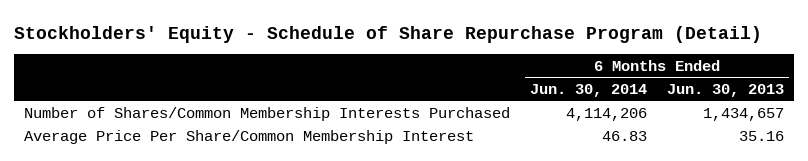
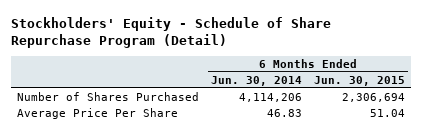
[667,84,785,98] Jun. 30, 2013 -> none
none -> [314,75,406,86] Jun. 30, 2015
[24,106,511,121] Number of Shares/Common Membership Interests Purchased -> [16,91,199,101] Number of Shares Purchased
[24,129,475,144] Average Price Per Share/Common Membership Interest -> [16,107,178,119] Average Price Per Share

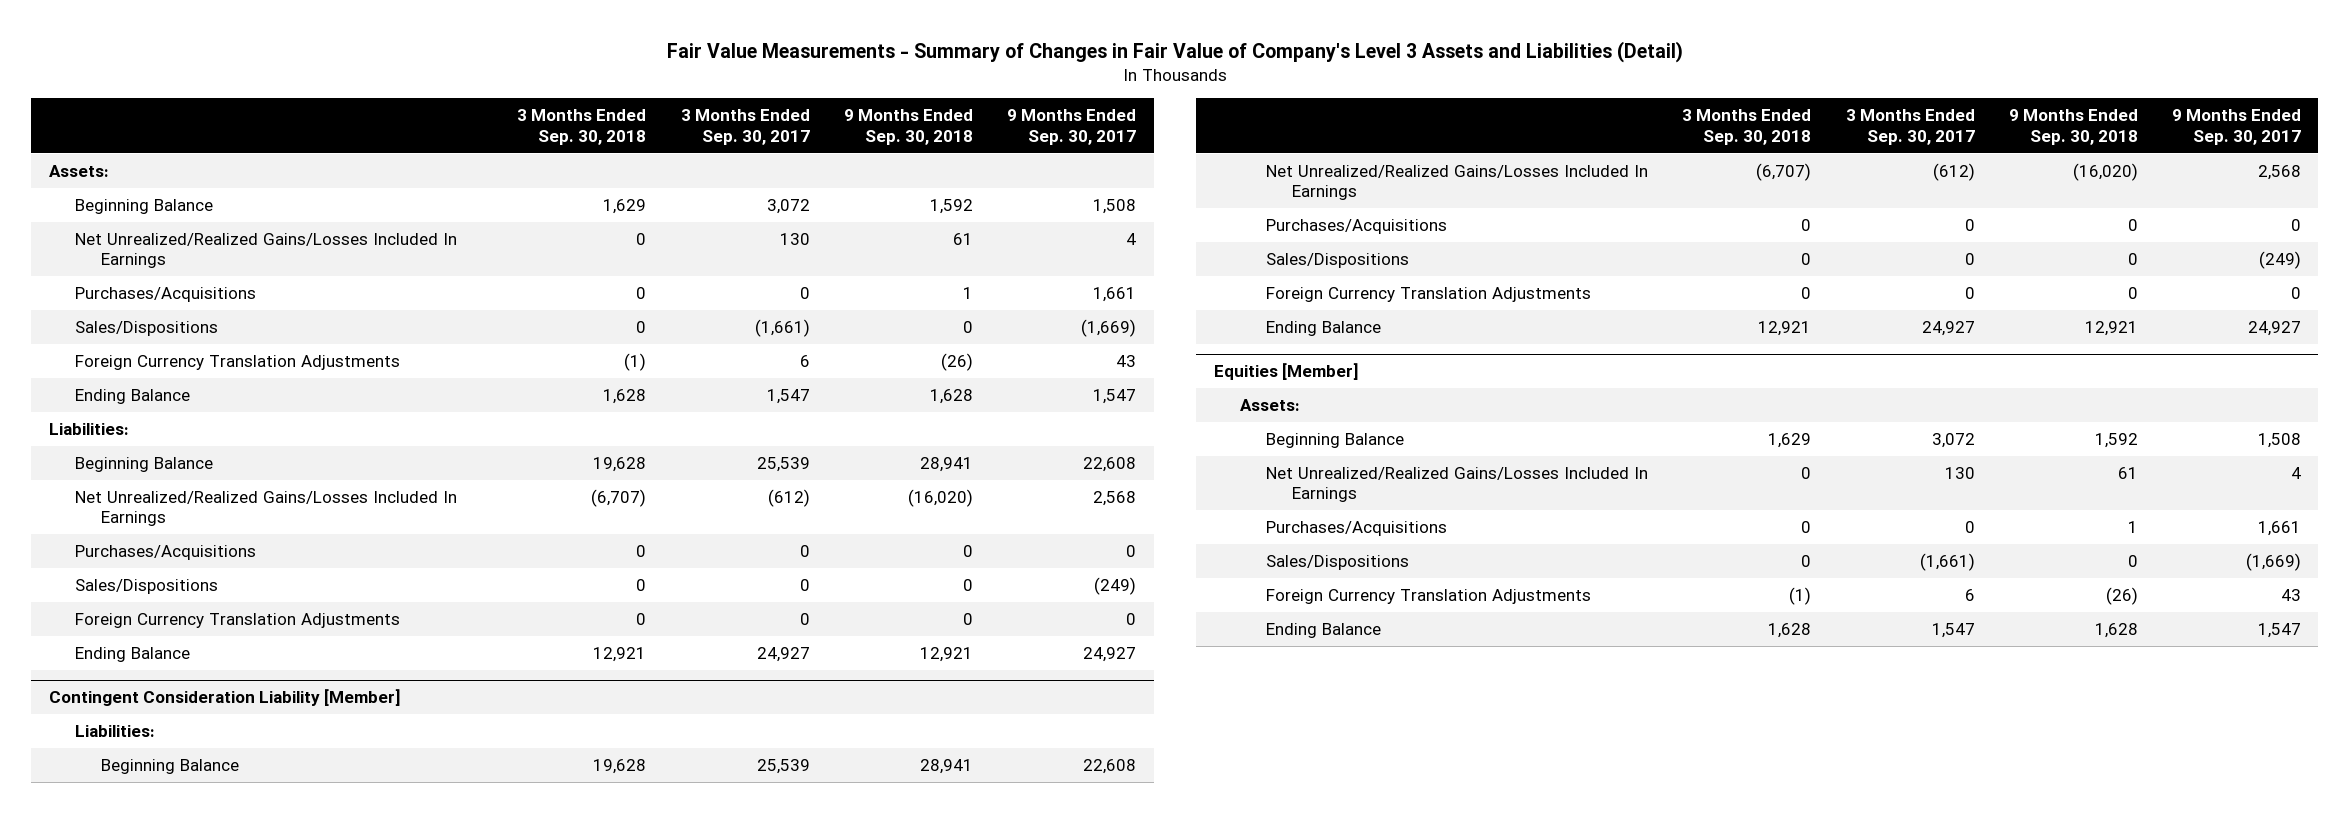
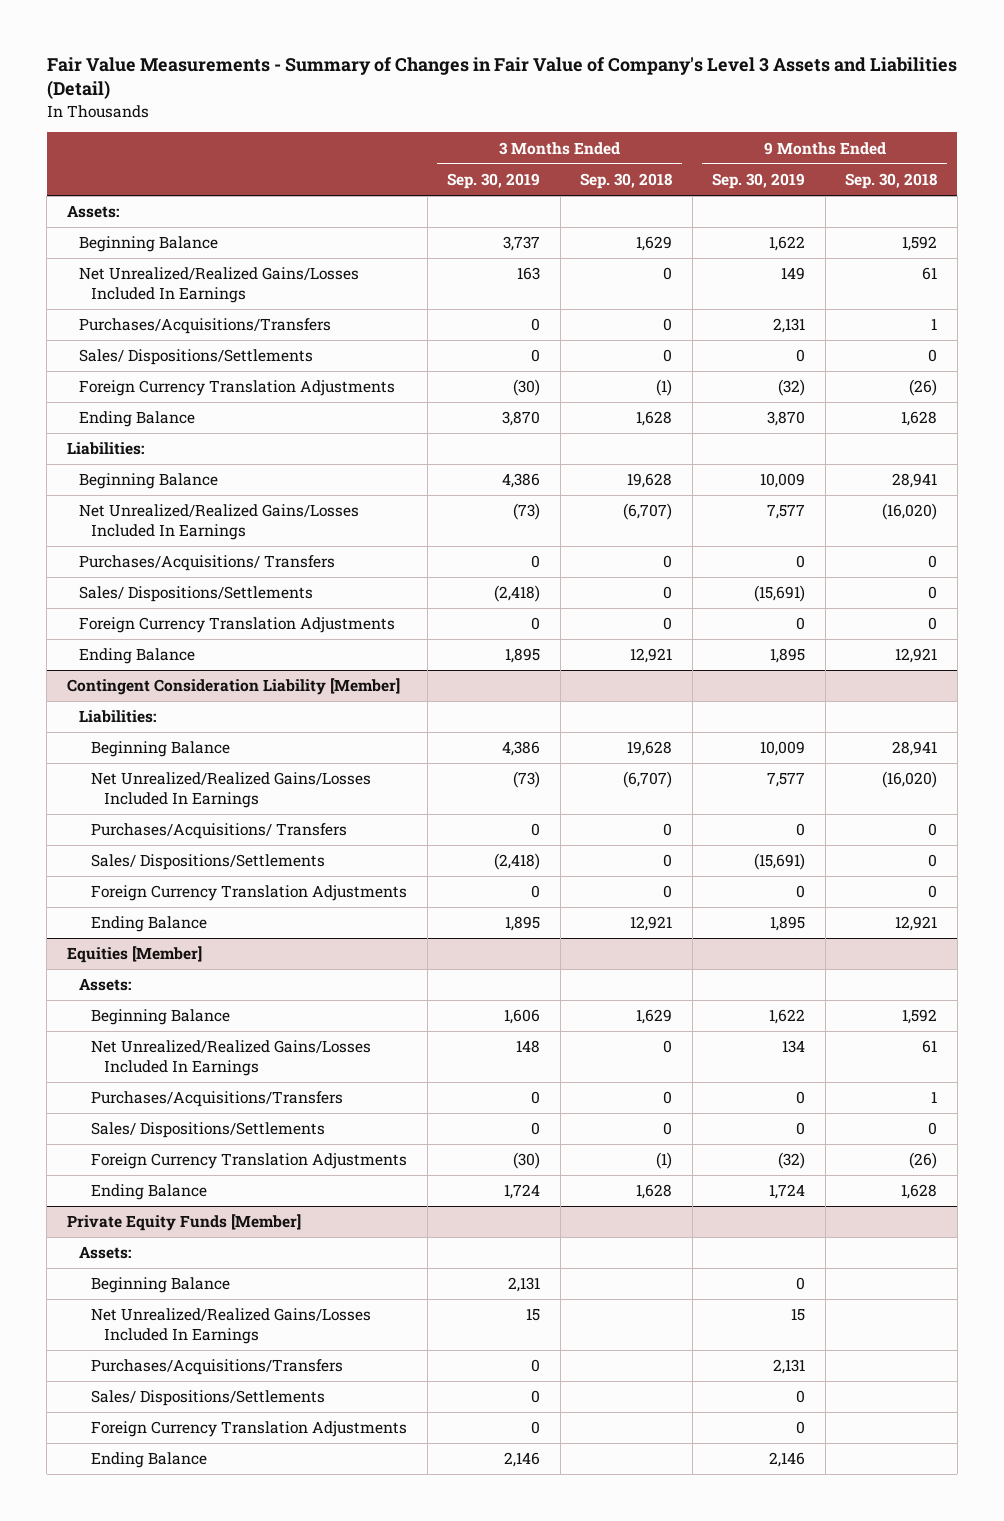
[680,109,810,145] 3 Months Ended Sep. 30, 2017 -> none
[1007,109,1137,145] 9 Months Ended Sep. 30, 2017 -> none
none -> [447,173,541,190] Sep. 30, 2019
none -> [712,173,806,190] Sep. 30, 2019
[74,286,256,302] Purchases/Acquisitions -> [79,318,332,335] Purchases/Acquisitions/Transfers
[74,320,218,336] Sales/Dispositions -> [79,349,314,366] Sales/ Dispositions/Settlements
[74,544,256,560] Purchases/Acquisitions -> [79,555,336,572] Purchases/Acquisitions/ Transfers
[74,578,218,594] Sales/Dispositions -> [79,586,314,603] Sales/ Dispositions/Settlements
[1266,218,1448,234] Purchases/Acquisitions -> [91,823,348,840] Purchases/Acquisitions/ Transfers
[1266,252,1410,268] Sales/Dispositions -> [91,854,326,871] Sales/ Dispositions/Settlements
[1266,520,1448,536] Purchases/Acquisitions -> [91,1091,344,1108] Purchases/Acquisitions/Transfers
[1266,554,1410,570] Sales/Dispositions -> [91,1122,326,1139] Sales/ Dispositions/Settlements
none -> [66,1214,301,1232] Private Equity Funds [Member]
none -> [79,1246,132,1260] Assets:
none -> [91,1277,231,1294] Beginning Balance
none -> [91,1308,372,1344] Net Unrealized/Realized Gains/Losses Included In Earnings
none -> [91,1359,344,1376] Purchases/Acquisitions/Transfers
none -> [91,1390,326,1407] Sales/ Dispositions/Settlements
none -> [91,1421,408,1438] Foreign Currency Translation Adjustments
none -> [91,1452,208,1469] Ending Balance

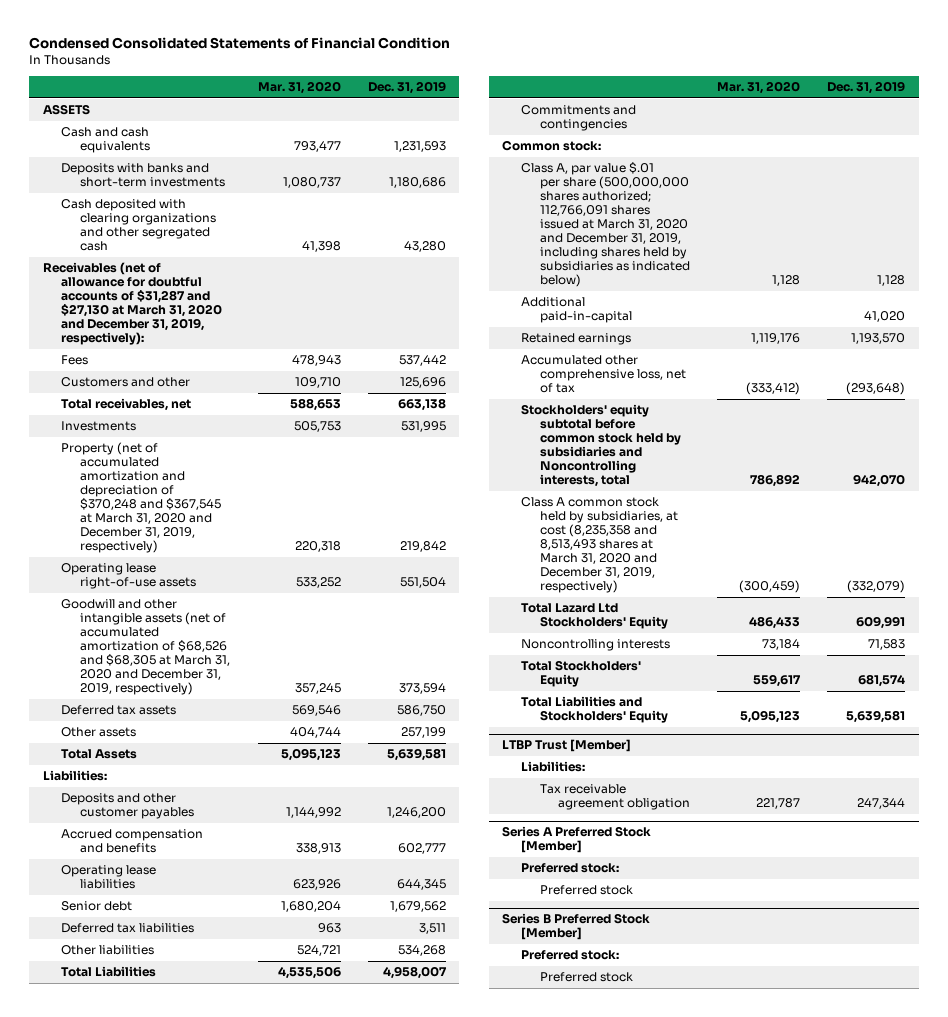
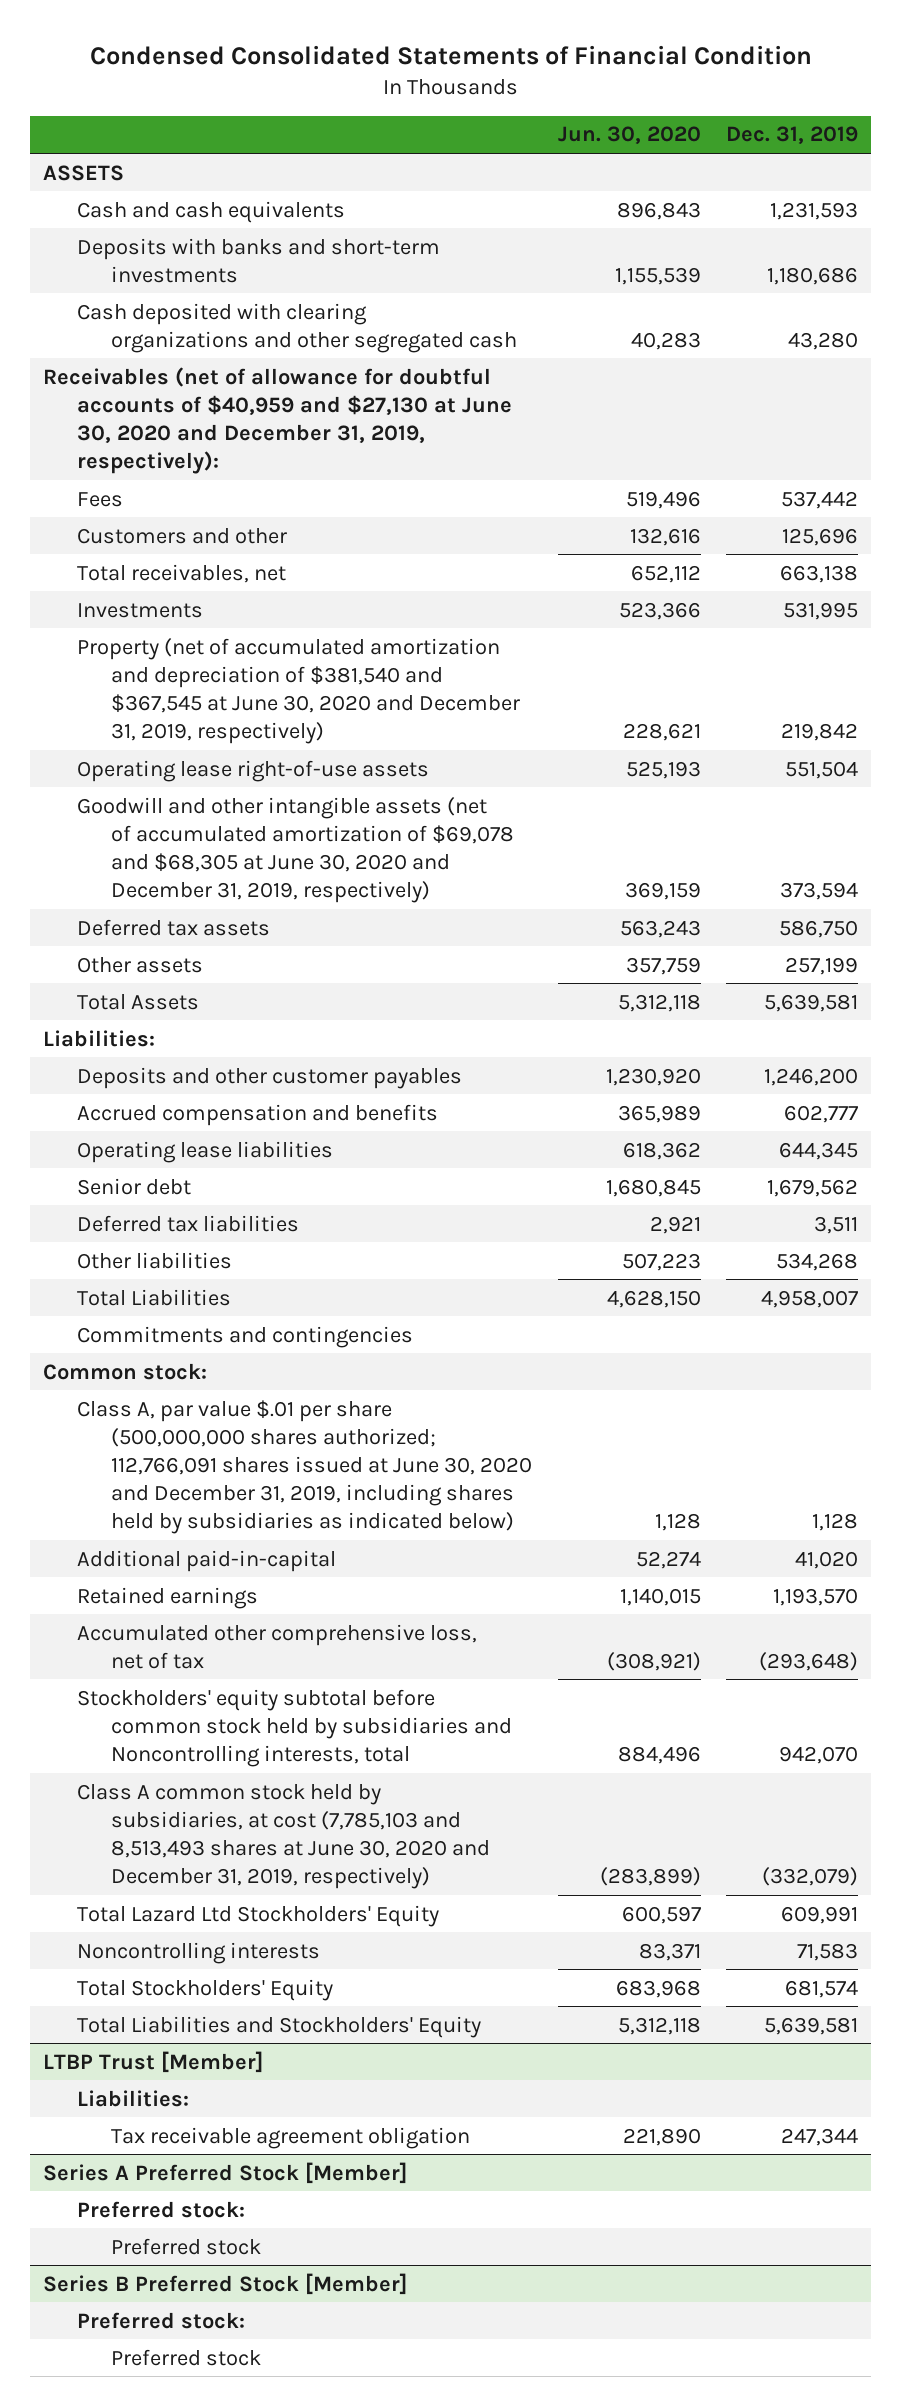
[257,81,341,95] Mar. 31, 2020 -> none
none -> [557,126,701,145] Jun. 30, 2020
[42,262,223,346] Receivables (net of allowance for doubtful accounts of $31,287 and $27,130 at March 31, 2020 and December 31, 2019, respectively): -> [42,366,512,474] Receivables (net of allowance for doubtful accounts of $40,959 and $27,130 at June 30, 2020 and December 31, 2019, respectively):
[61,442,222,554] Property (net of accumulated amortization and depreciation of $370,248 and $367,545 at March 31, 2020 and December 31, 2019, respectively) -> [76,637,520,744] Property (net of accumulated amortization and depreciation of $381,540 and $367,545 at June 30, 2020 and December 31, 2019, respectively)
[61,599,231,696] Goodwill and other intangible assets (net of accumulated amortization of $68,526 and $68,305 at March 31, 2020 and December 31, 2019, respectively) -> [76,796,514,903] Goodwill and other intangible assets (net of accumulated amortization of $69,078 and $68,305 at June 30, 2020 and December 31, 2019, respectively)
[521,162,690,288] Class A, par value $.01 per share (500,000,000 shares authorized; 112,766,091 shares issued at March 31, 2020 and December 31, 2019, including shares held by subsidiaries as indicated below) -> [76,1399,532,1534] Class A, par value $.01 per share (500,000,000 shares authorized; 112,766,091 shares issued at June 30, 2020 and December 31, 2019, including shares held by subsidiaries as indicated below)
[521,497,678,594] Class A common stock held by subsidiaries, at cost (8,235,358 and 8,513,493 shares at March 31, 2020 and December 31, 2019, respectively) -> [76,1783,490,1889] Class A common stock held by subsidiaries, at cost (7,785,103 and 8,513,493 shares at June 30, 2020 and December 31, 2019, respectively)

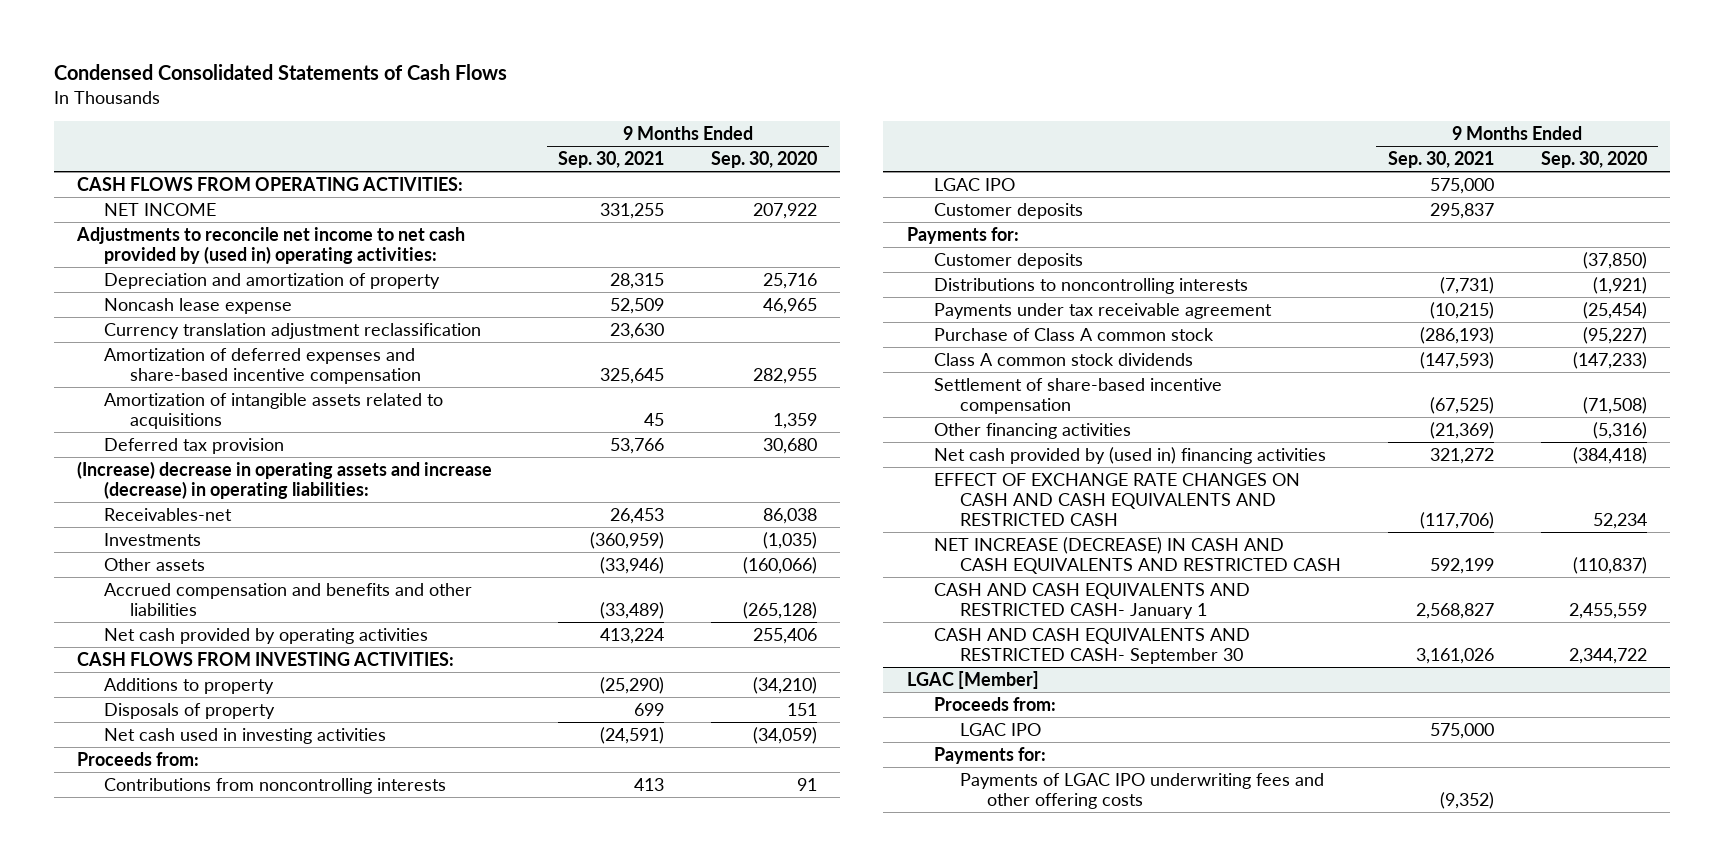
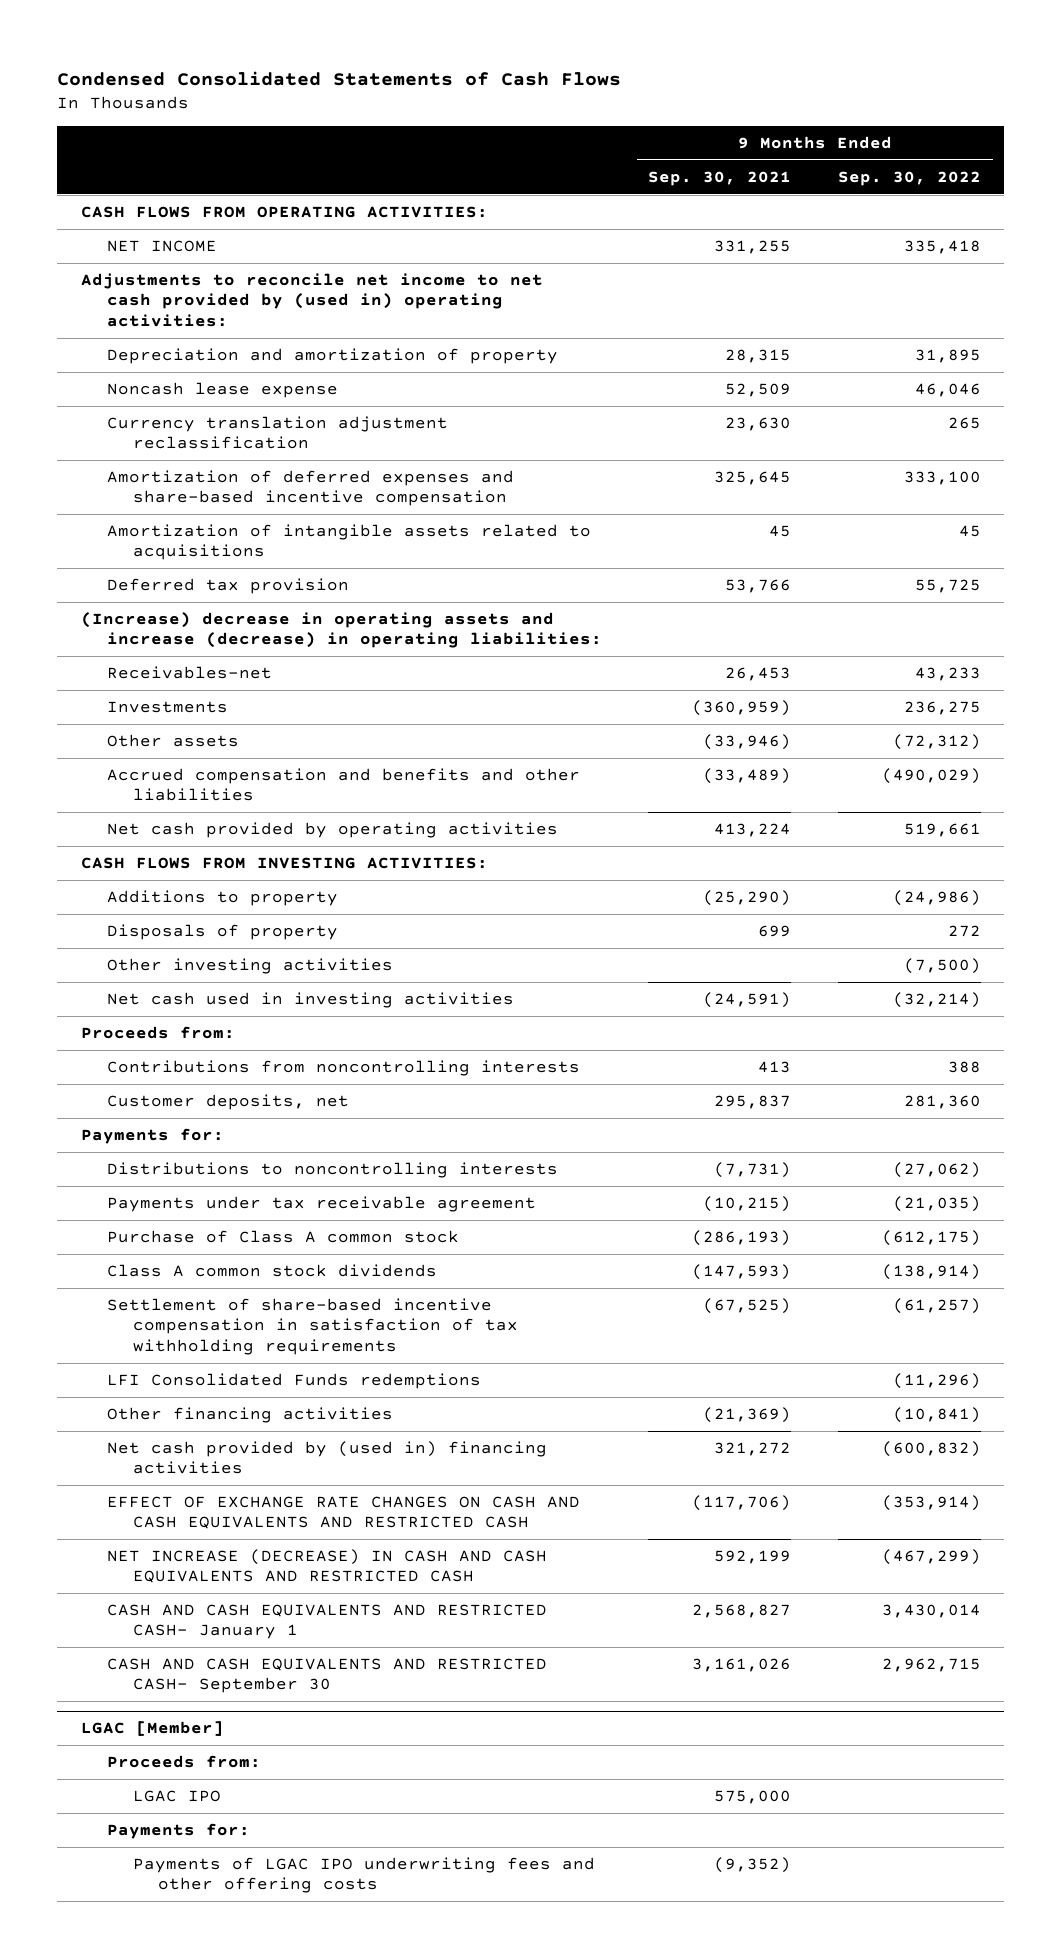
[710,151,817,169] Sep. 30, 2020 -> none
none -> [838,170,982,186] Sep. 30, 2022
none -> [106,958,393,975] Other investing activities
[933,177,1015,191] LGAC IPO -> none
[933,202,1083,219] Customer deposits -> [106,1094,349,1111] Customer deposits, net
[933,252,1083,269] Customer deposits -> none
[933,377,1222,414] Settlement of share-based incentive compensation -> [106,1298,518,1355] Settlement of share-based incentive compensation in satisfaction of tax withholding requirements
none -> [106,1373,481,1390] LFI Consolidated Funds redemptions

